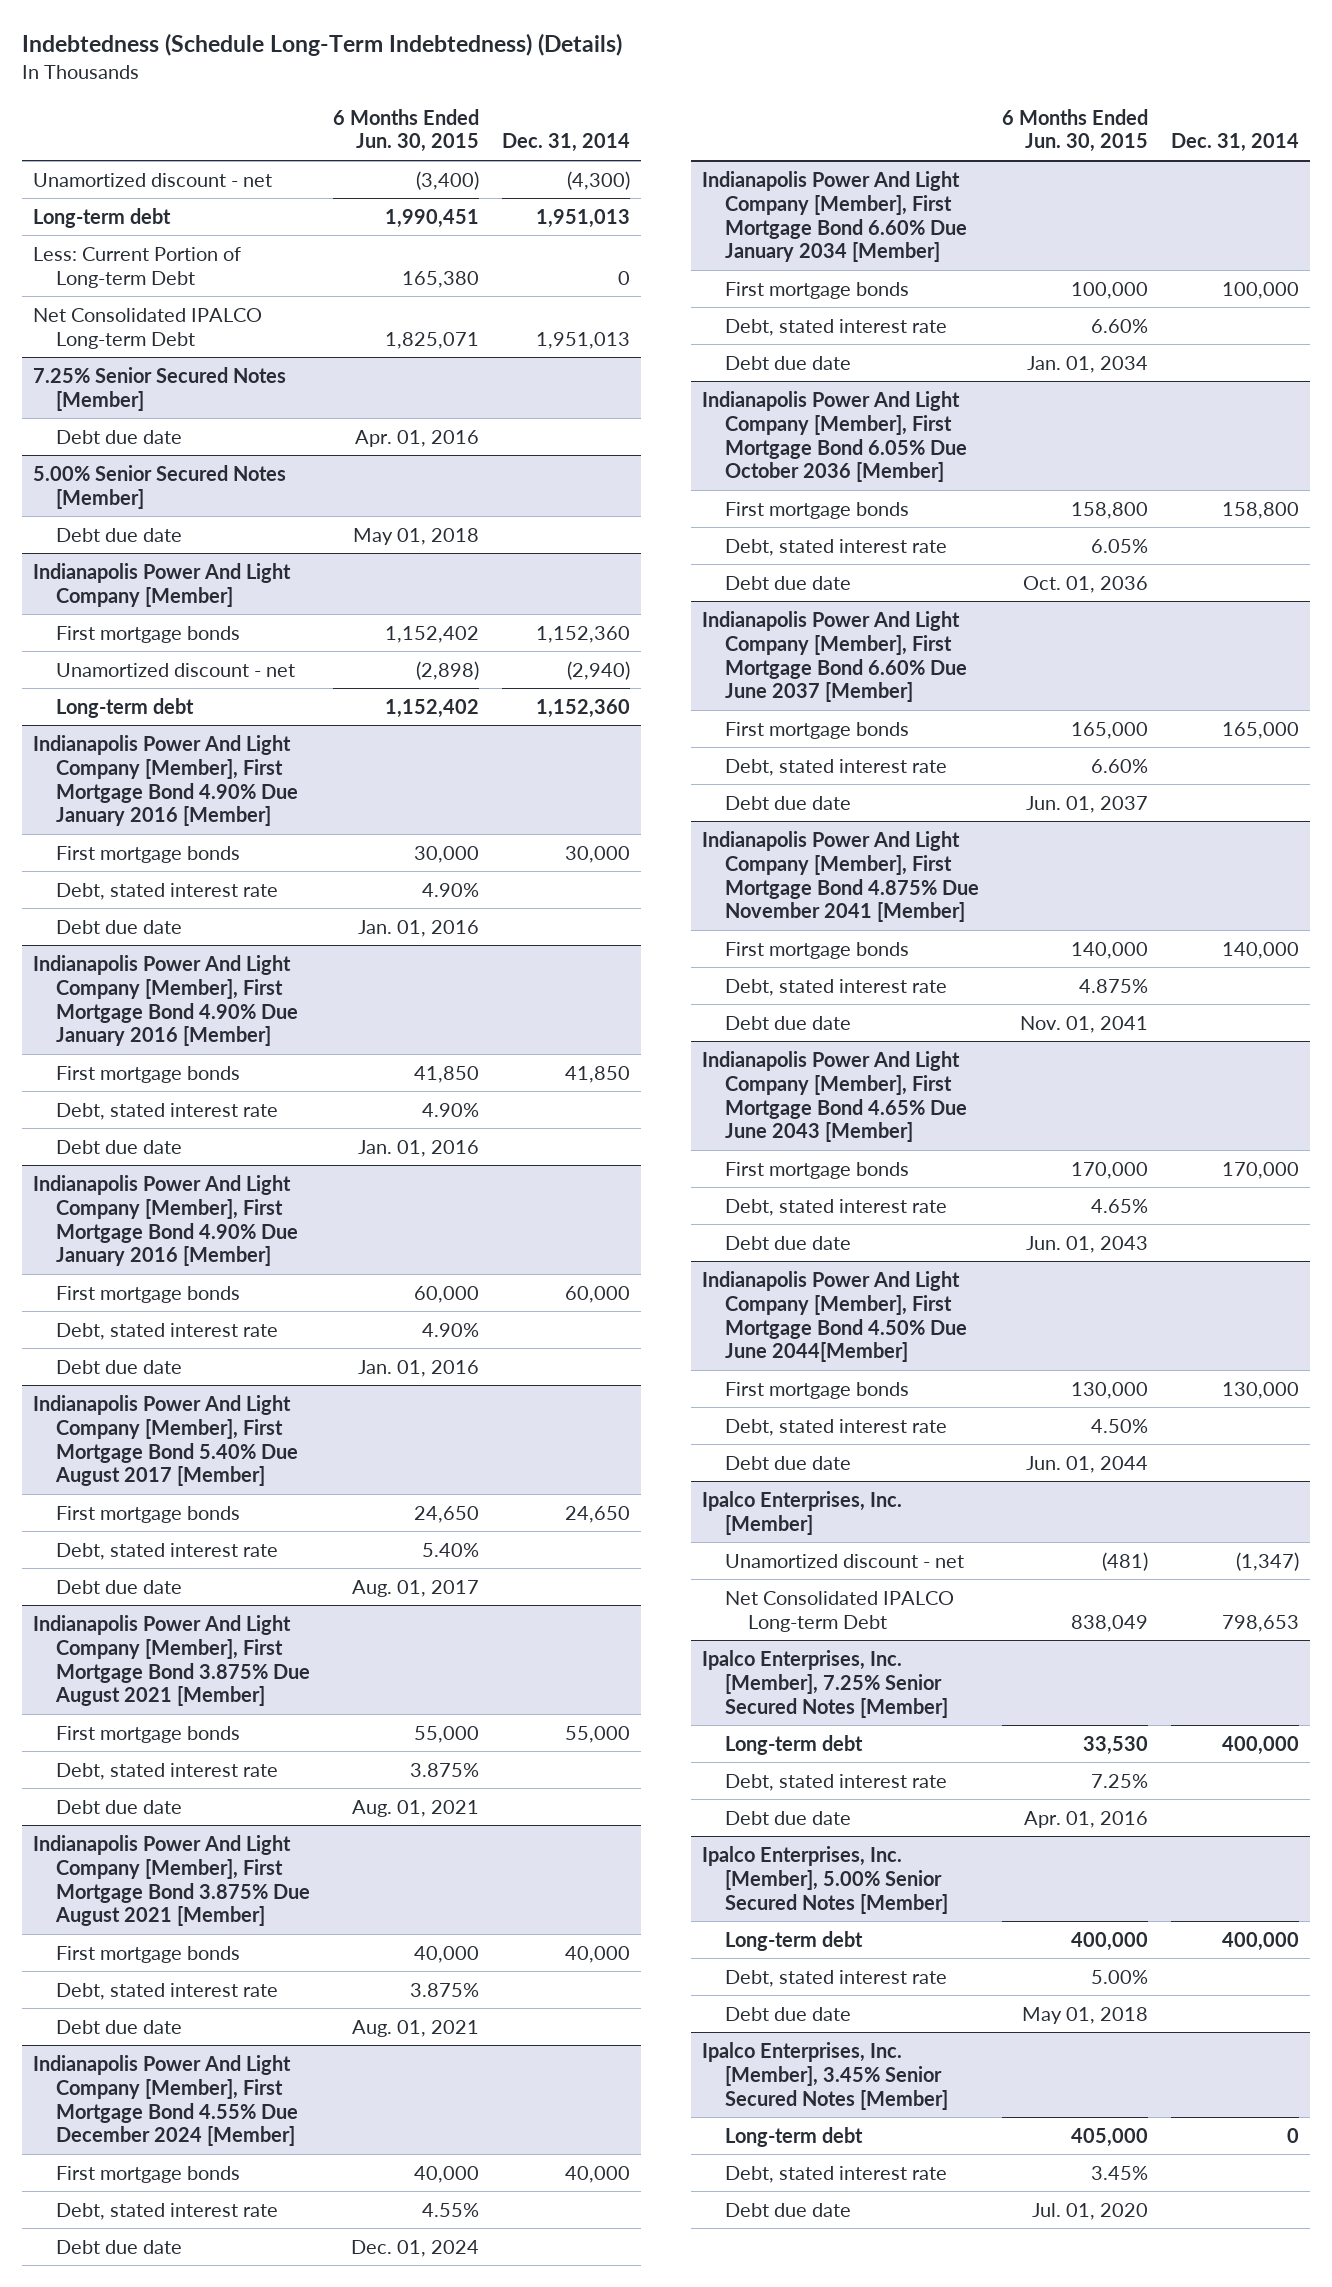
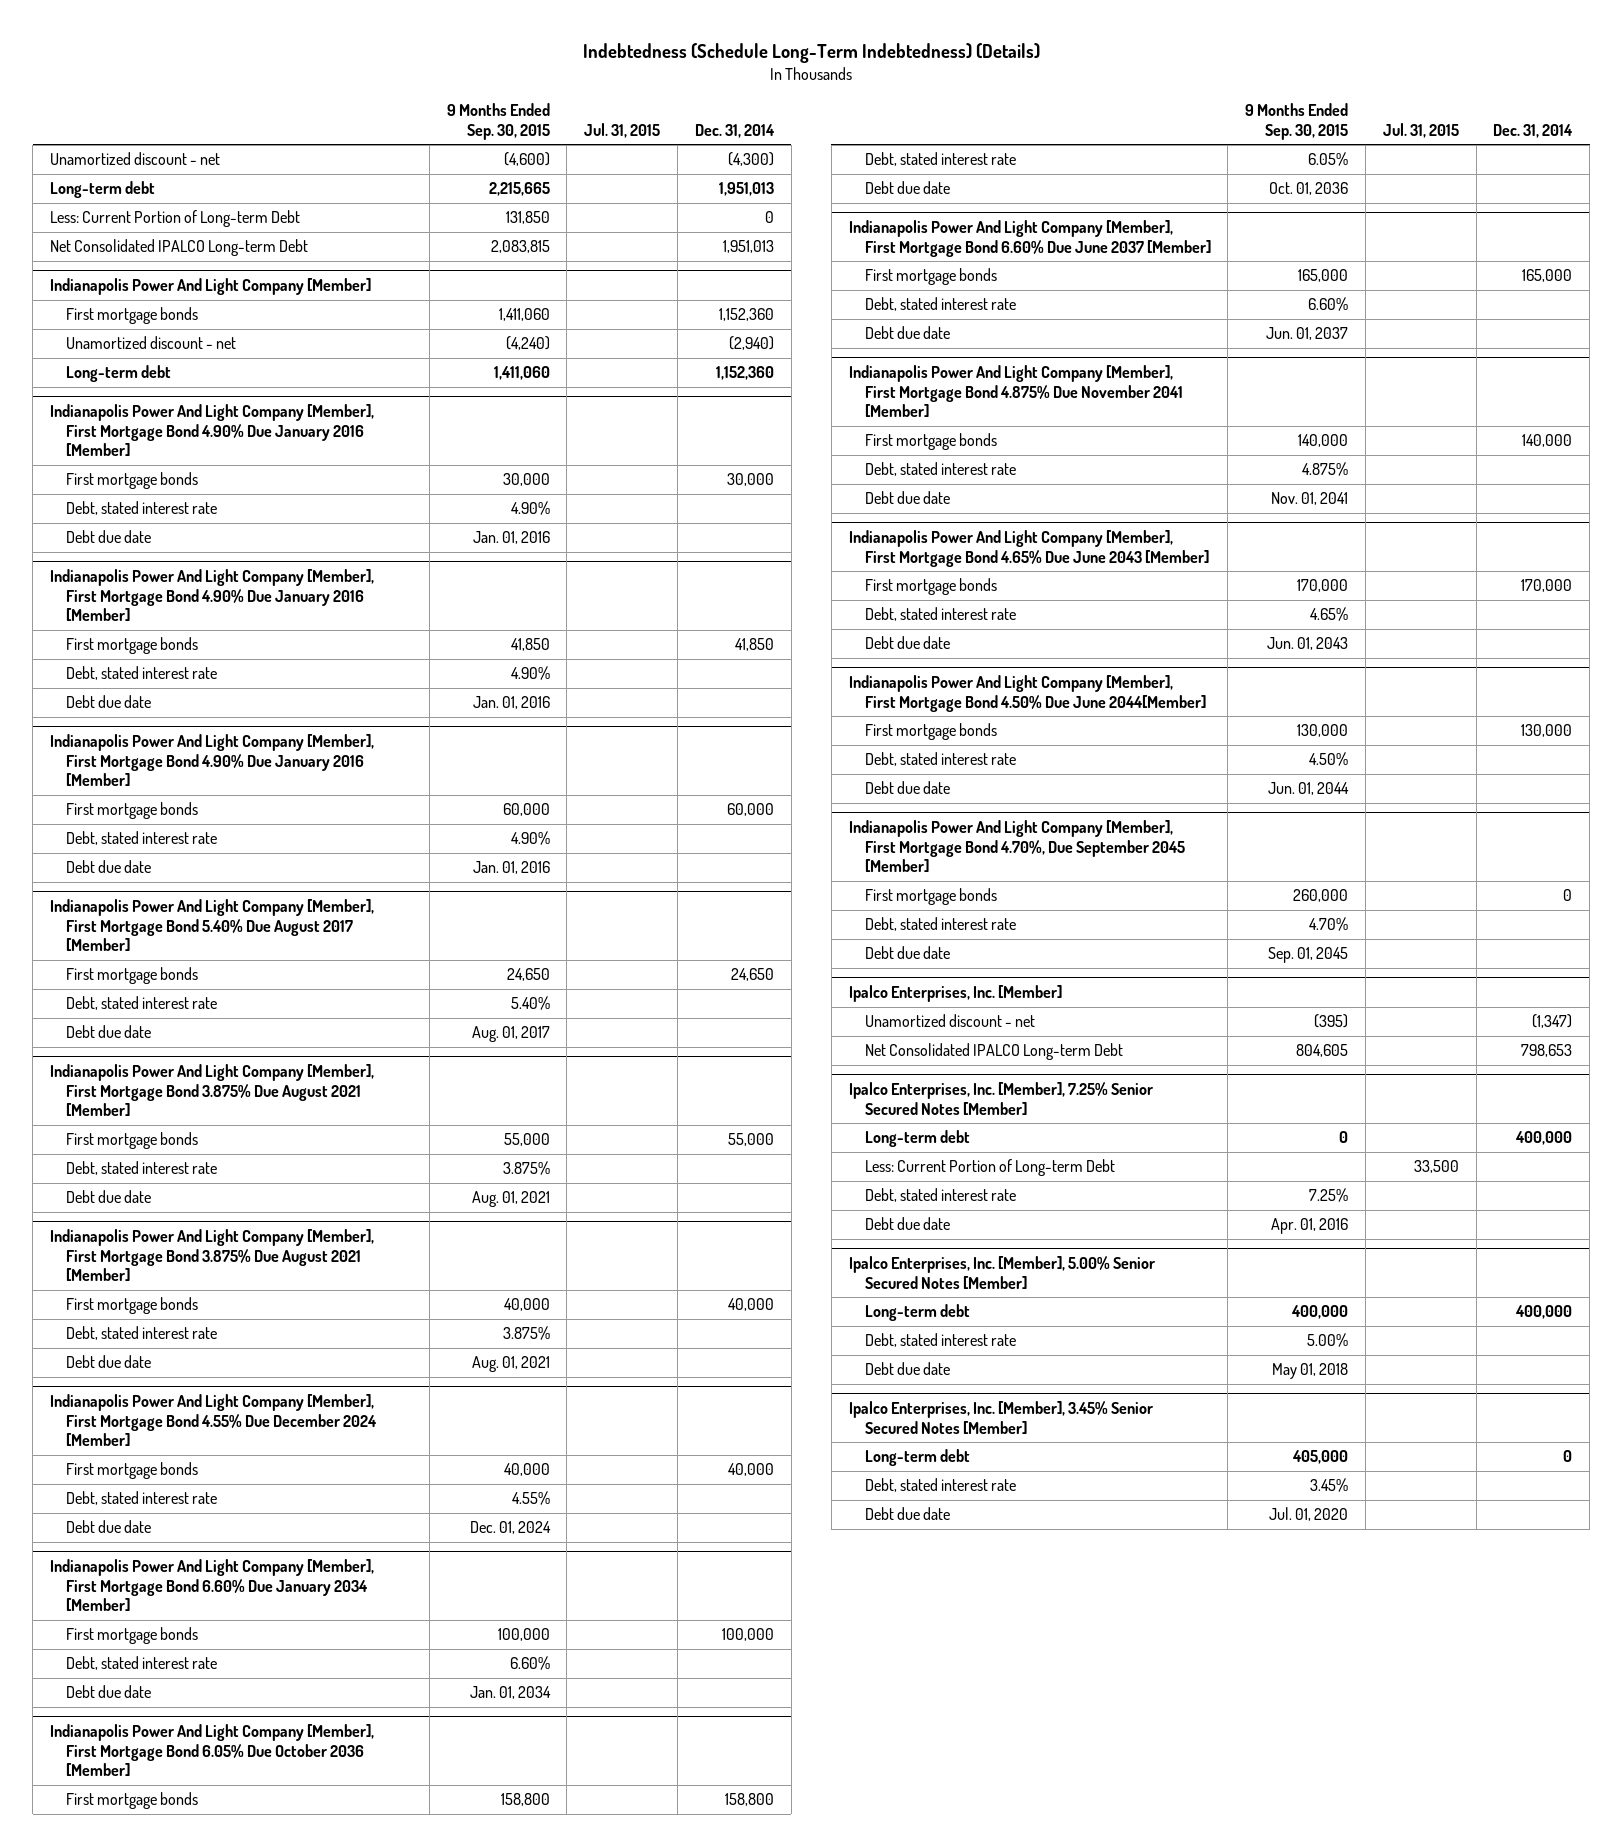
[332,108,479,153] 6 Months Ended Jun. 30, 2015 -> none
none -> [446,102,550,140] 9 Months Ended Sep. 30, 2015
none -> [584,122,661,138] Jul. 31, 2015
[33,366,287,411] 7.25% Senior Secured Notes [Member] -> none
[55,429,182,444] Debt due date -> none
[33,464,287,509] 5.00% Senior Secured Notes [Member] -> none
[55,527,182,542] Debt due date -> none
none -> [848,820,1185,873] Indianapolis Power And Light Company [Member], First Mortgage Bond 4.70%, Due September 2045 [Member]
none -> [864,888,997,906] First mortgage bonds
none -> [864,917,1016,932] Debt, stated interest rate
none -> [864,946,950,960] Debt due date
none -> [864,1159,1115,1177] Less: Current Portion of Long-term Debt

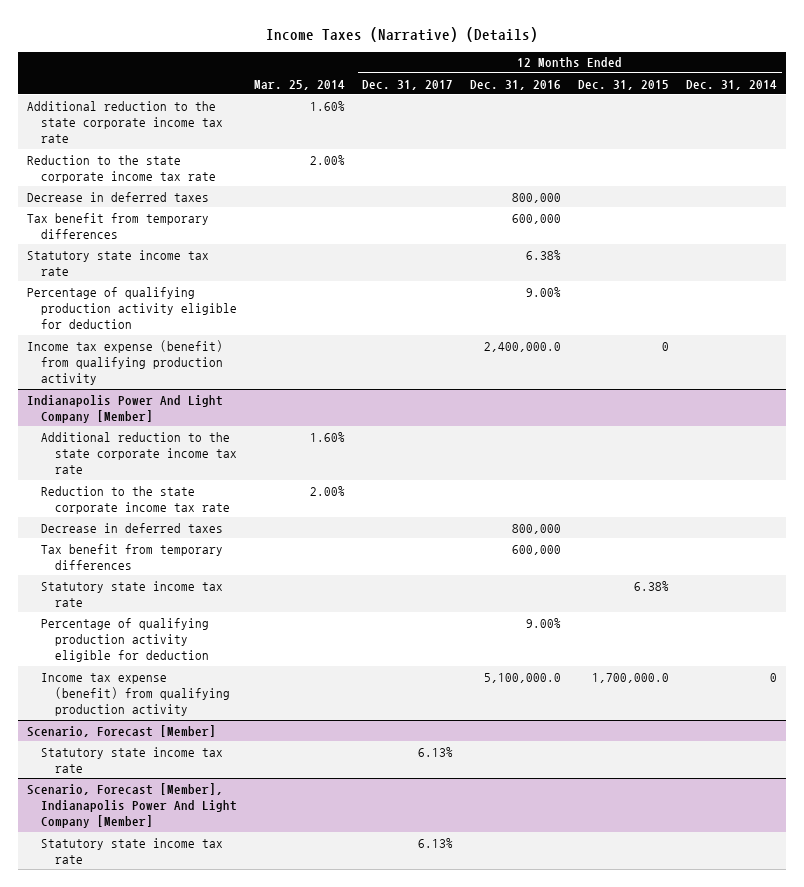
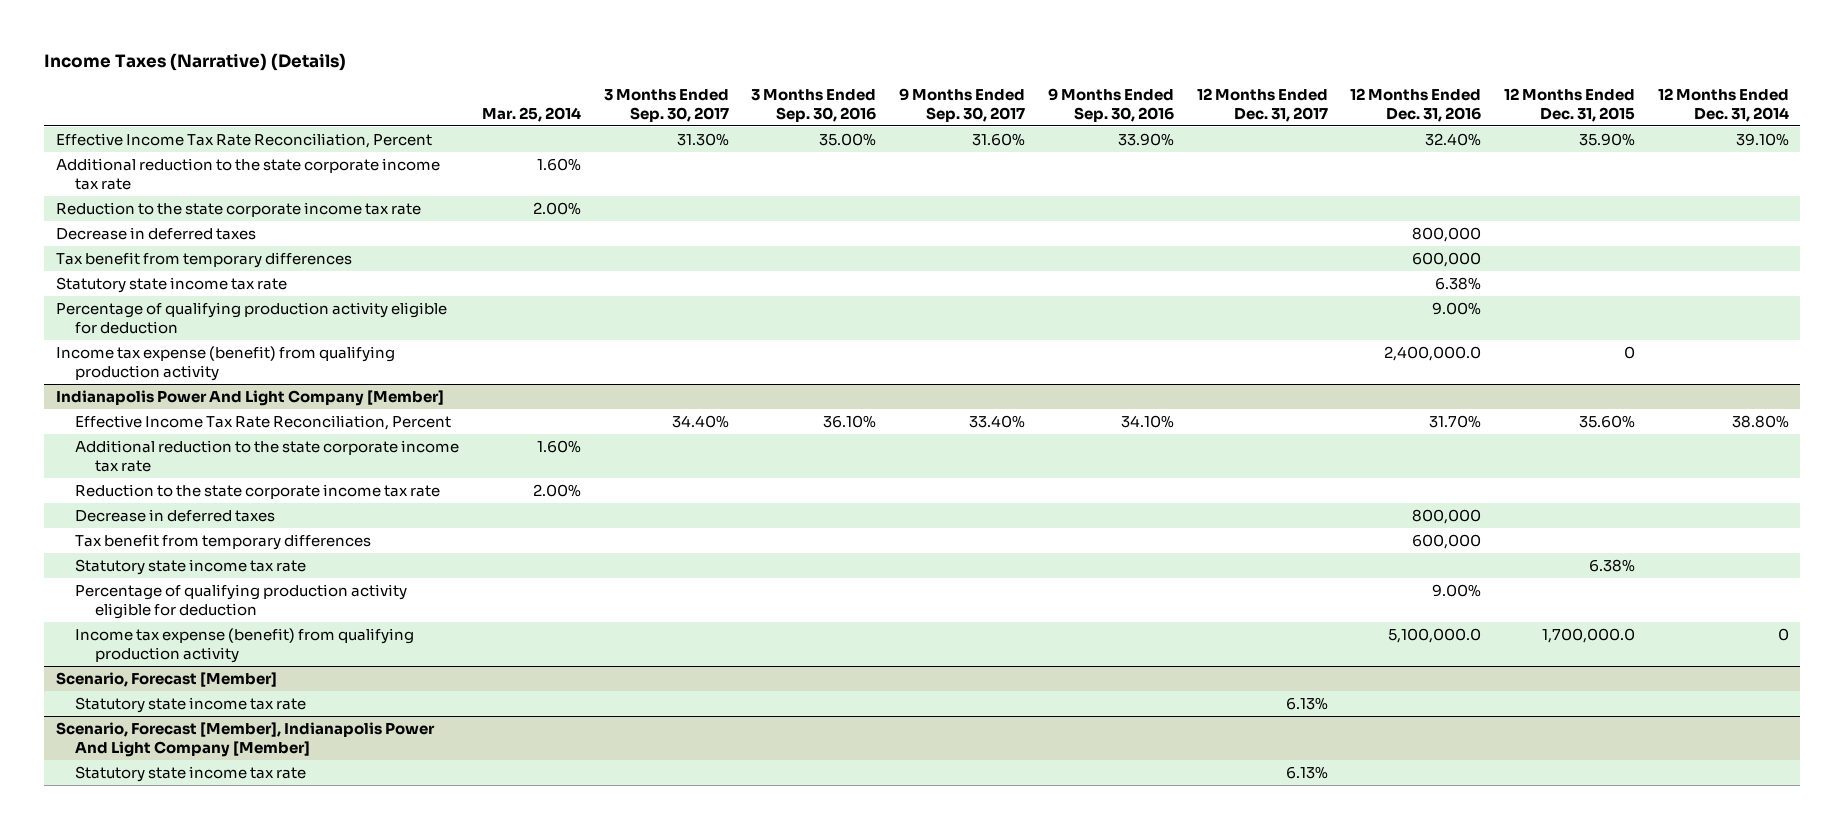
none -> [603,88,729,122] 3 Months Ended Sep. 30, 2017
none -> [751,88,877,122] 3 Months Ended Sep. 30, 2016
none -> [899,87,1026,122] 9 Months Ended Sep. 30, 2017
none -> [1047,87,1174,122] 9 Months Ended Sep. 30, 2016
none -> [55,132,432,148] Effective Income Tax Rate Reconciliation, Percent
none -> [75,414,452,430] Effective Income Tax Rate Reconciliation, Percent

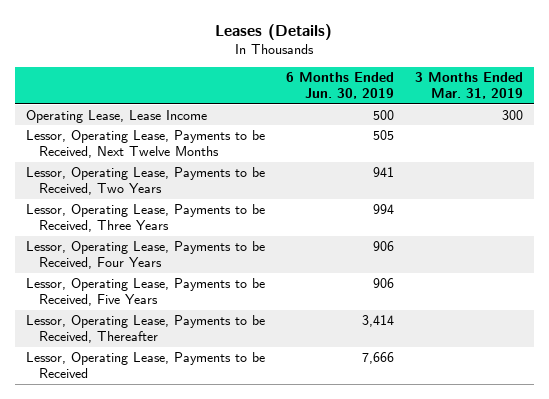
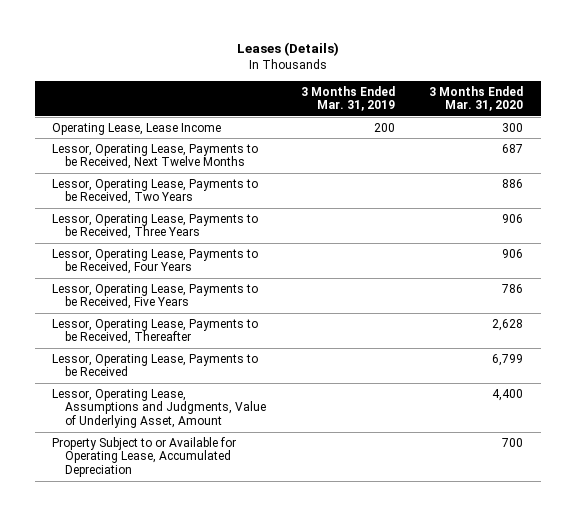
[285,72,394,100] 6 Months Ended Jun. 30, 2019 -> none
none -> [429,85,524,112] 3 Months Ended Mar. 31, 2020
[502,109,524,120] 300 -> [373,122,395,132] 200
none -> [51,388,267,429] Lessor, Operating Lease, Assumptions and Judgments, Value of Underlying Asset, Amount
none -> [51,436,236,478] Property Subject to or Available for Operating Lease, Accumulated Depreciation

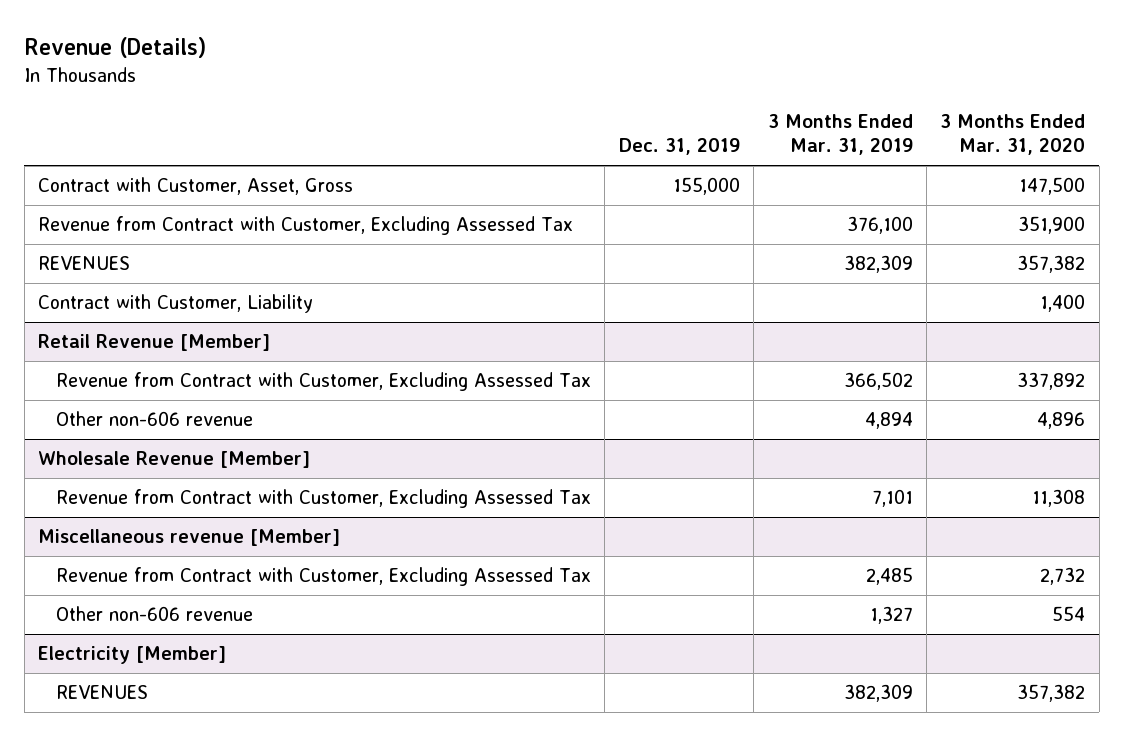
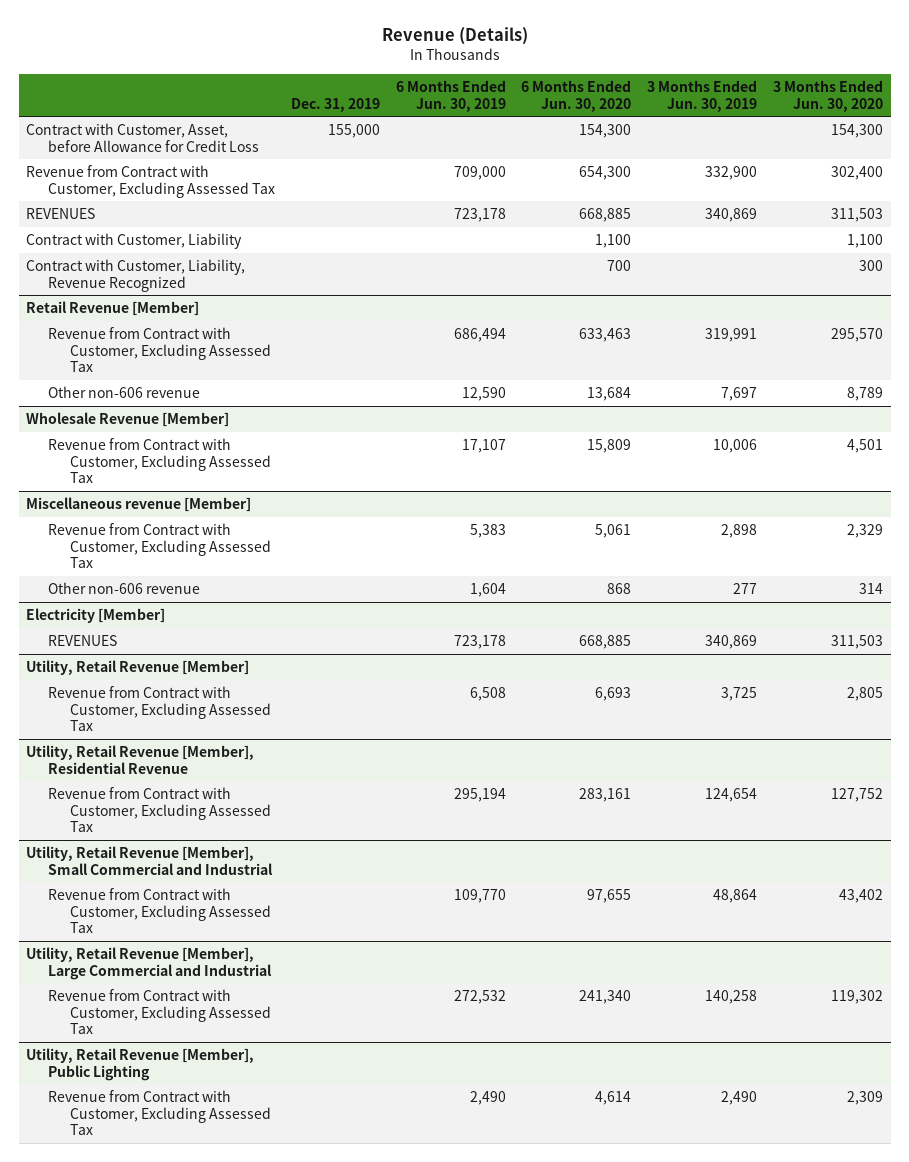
[767,113,913,156] 3 Months Ended Mar. 31, 2019 -> none
[940,113,1086,156] 3 Months Ended Mar. 31, 2020 -> none
none -> [395,80,506,112] 6 Months Ended Jun. 30, 2019
none -> [521,80,632,112] 6 Months Ended Jun. 30, 2020
none -> [647,80,758,112] 3 Months Ended Jun. 30, 2019
none -> [772,80,883,112] 3 Months Ended Jun. 30, 2020
[38,177,354,196] Contract with Customer, Asset, Gross -> [26,123,260,152] Contract with Customer, Asset, before Allowance for Credit Loss
none -> [26,259,246,292] Contract with Customer, Liability, Revenue Recognized
none -> [26,660,250,676] Utility, Retail Revenue [Member]
none -> [48,686,271,732] Revenue from Contract with Customer, Excluding Assessed Tax
none -> [26,745,255,774] Utility, Retail Revenue [Member], Residential Revenue
none -> [48,787,271,833] Revenue from Contract with Customer, Excluding Assessed Tax
none -> [26,846,274,875] Utility, Retail Revenue [Member], Small Commercial and Industrial
none -> [48,888,271,934] Revenue from Contract with Customer, Excluding Assessed Tax
none -> [26,947,273,980] Utility, Retail Revenue [Member], Large Commercial and Industrial
none -> [48,989,271,1035] Revenue from Contract with Customer, Excluding Assessed Tax
none -> [26,1048,255,1081] Utility, Retail Revenue [Member], Public Lighting
none -> [48,1090,271,1136] Revenue from Contract with Customer, Excluding Assessed Tax

